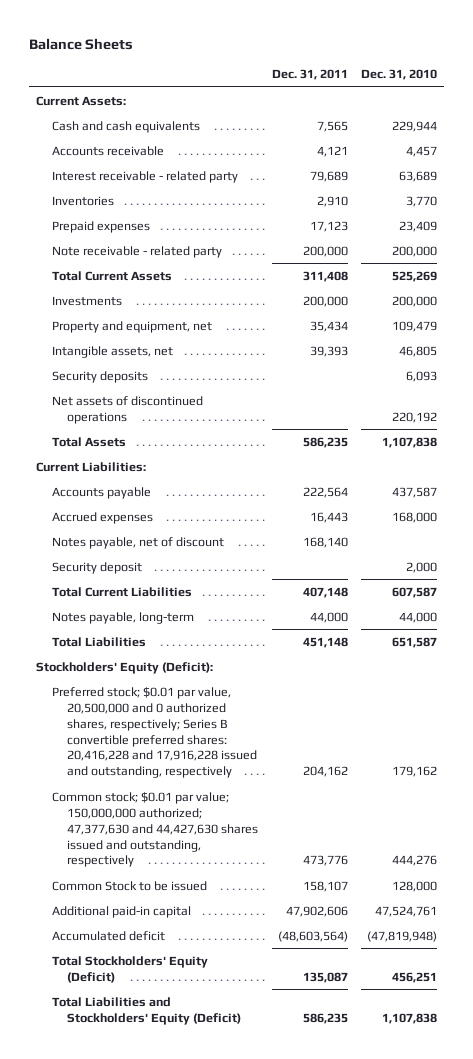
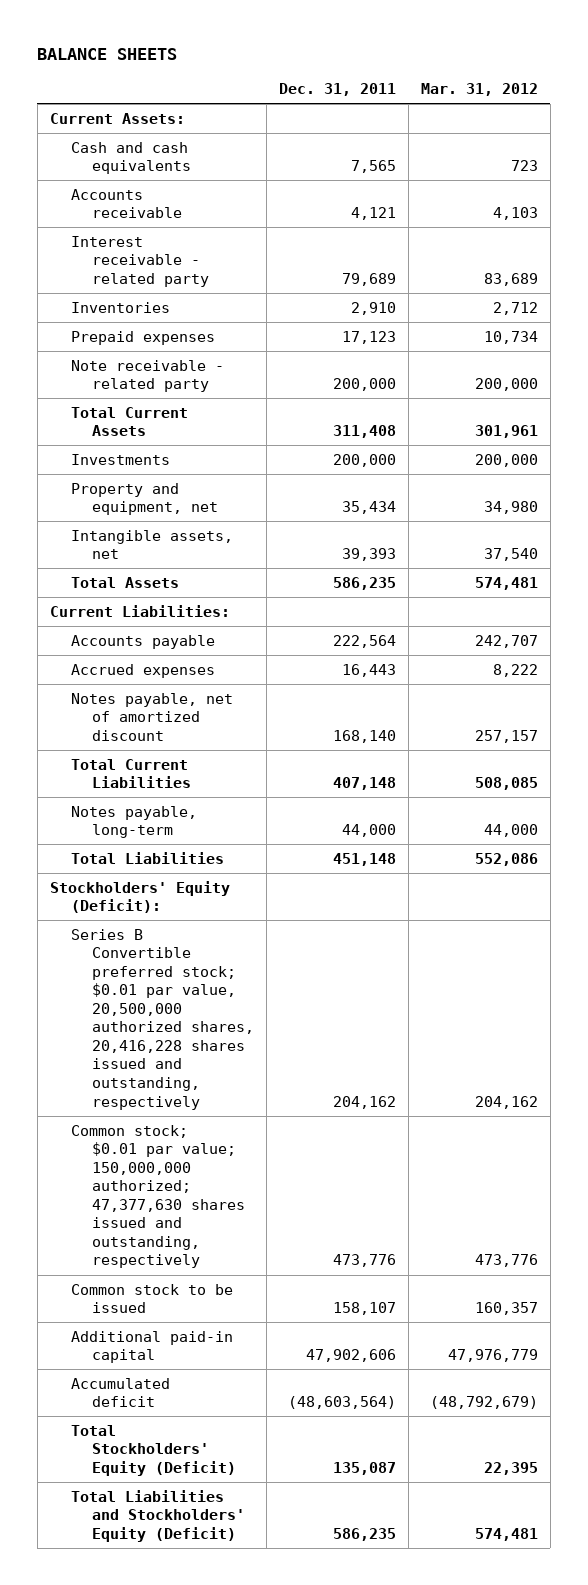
[29,37,134,50] Balance Sheets -> [37,47,178,60] BALANCE SHEETS
[361,69,438,81] Dec. 31, 2010 -> none
none -> [420,83,538,97] Mar. 31, 2012
[51,370,148,383] Security deposits -> none
[51,395,203,424] Net assets of discontinued operations -> none
[51,561,142,574] Security deposit -> none
[51,536,224,549] Notes payable, net of discount -> [70,692,233,741] Notes payable, net of amortized discount
[51,686,258,779] Preferred stock; $0.01 par value, 20,500,000 and 0 authorized shares, respectively; Series B convertible preferred shares: 20,416,228 and 17,916,228 issued and outstanding, respectively -> [70,928,254,1110] Series B Convertible preferred stock; $0.01 par value, 20,500,000 authorized shares, 20,416,228 shares issued and outstanding, respectively
[51,791,259,868] Common stock; $0.01 par value; 150,000,000 authorized; 47,377,630 and 44,427,630 shares issued and outstanding, respectively -> [70,1124,245,1269] Common stock; $0.01 par value; 150,000,000 authorized; 47,377,630 shares issued and outstanding, respectively
[51,880,207,891] Common Stock to be issued -> [70,1283,233,1314] Common stock to be issued

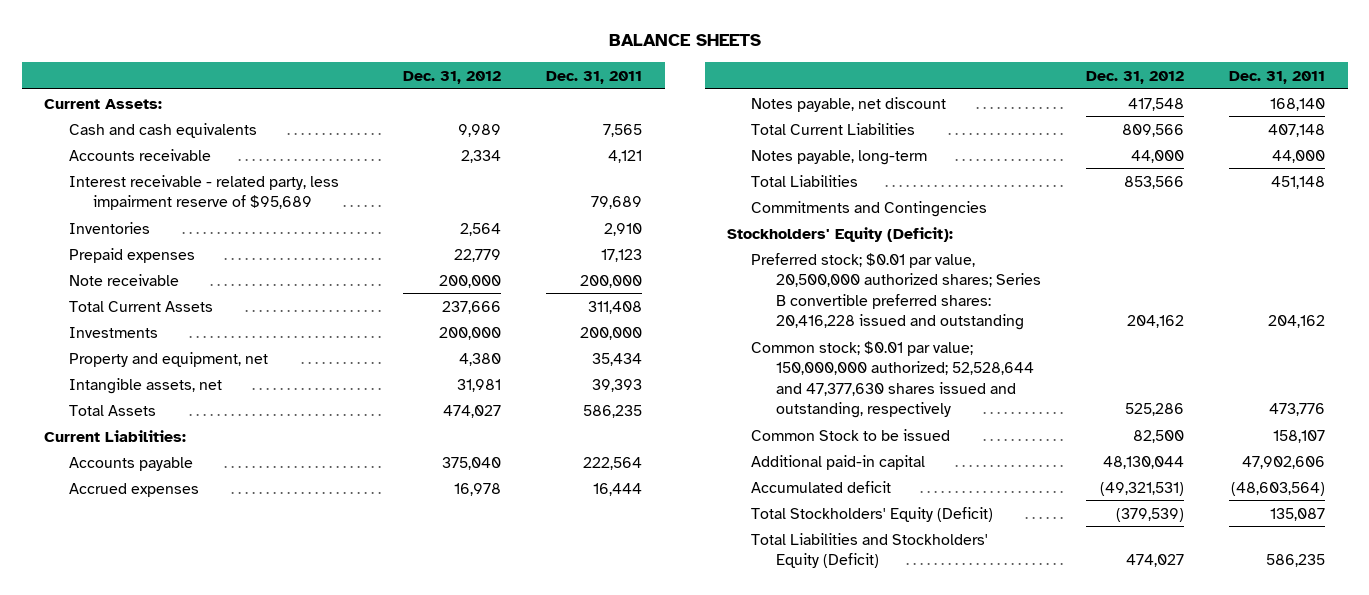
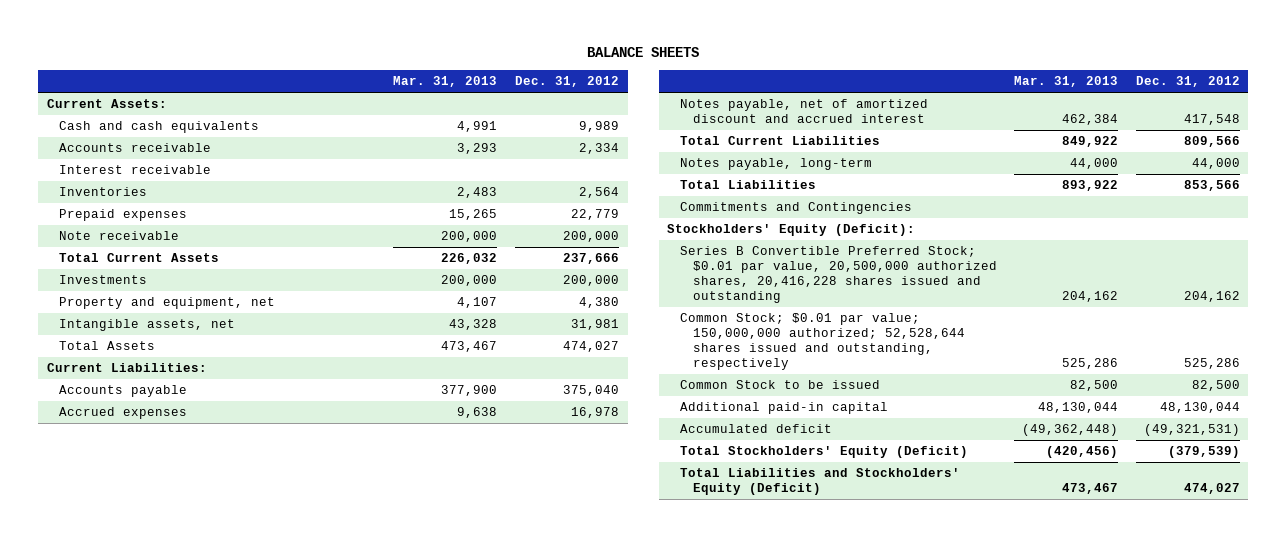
[546,70,643,84] Dec. 31, 2011 -> none
none -> [393,75,498,87] Mar. 31, 2013
[68,174,339,211] Interest receivable - related party, less impairment reserve of $95,689 -> none
none -> [59,165,212,175] Interest receivable
[751,96,947,112] Notes payable, net discount -> [680,99,929,124] Notes payable, net of amortized discount and accrued interest
[751,252,1041,331] Preferred stock; $0.01 par value, 20,500,000 authorized shares; Series B convertible preferred shares: 20,416,228 issued and outstanding -> [680,246,997,304] Series B Convertible Preferred Stock; $0.01 par value, 20,500,000 authorized shares, 20,416,228 shares issued and outstanding
[751,340,1034,419] Common stock; $0.01 par value; 150,000,000 authorized; 52,528,644 and 47,377,630 shares issued and outstanding, respectively -> [680,313,965,371] Common Stock; $0.01 par value; 150,000,000 authorized; 52,528,644 shares issued and outstanding, respectively

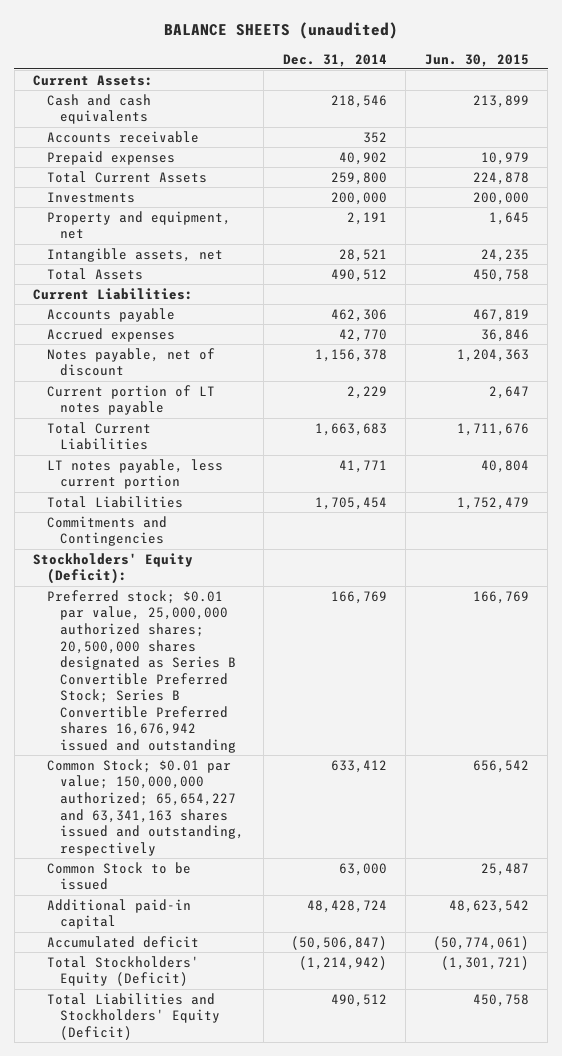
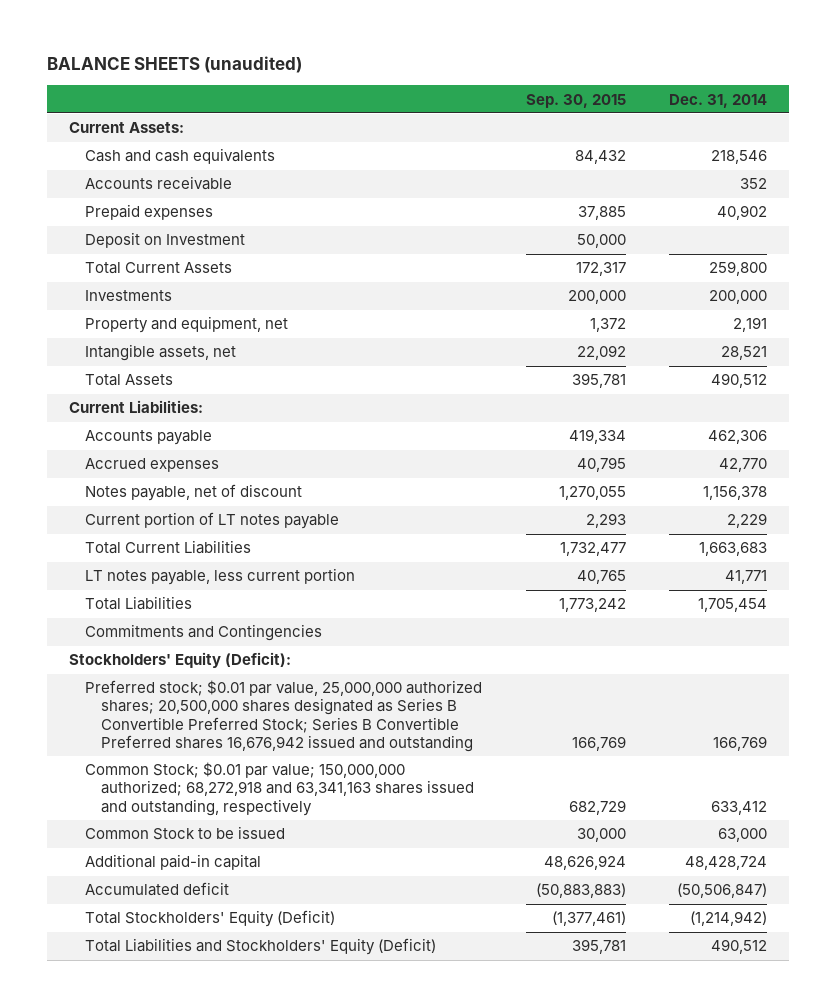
[424,53,529,67] Jun. 30, 2015 -> none
none -> [525,93,626,108] Sep. 30, 2015
none -> [85,232,246,249] Deposit on Investment
[46,758,245,856] Common Stock; $0.01 par value; 150,000,000 authorized; 65,654,227 and 63,341,163 shares issued and outstanding, respectively -> [85,762,475,816] Common Stock; $0.01 par value; 150,000,000 authorized; 68,272,918 and 63,341,163 shares issued and outstanding, respectively

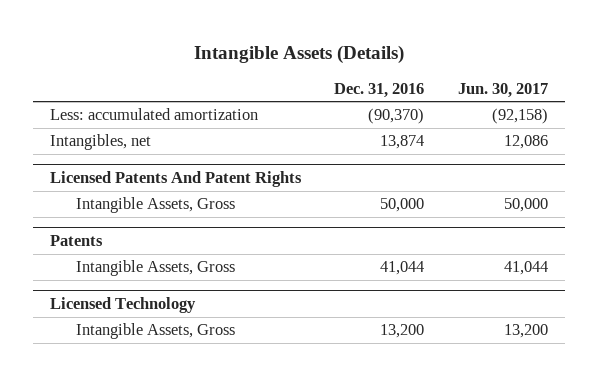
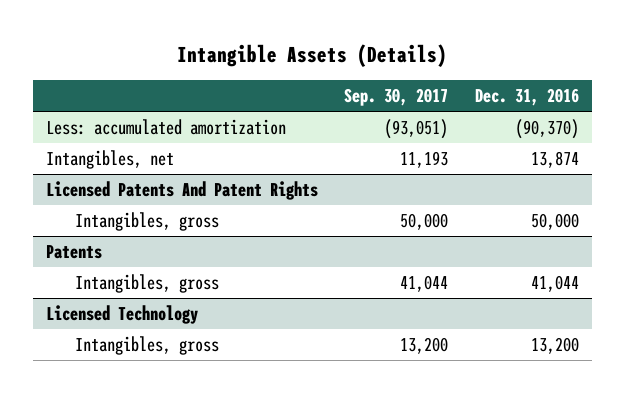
[458,82,549,98] Jun. 30, 2017 -> none
none -> [344,88,449,107] Sep. 30, 2017
[75,197,235,214] Intangible Assets, Gross -> [75,211,220,231] Intangibles, gross
[75,260,235,277] Intangible Assets, Gross -> [75,273,220,293] Intangibles, gross
[75,323,235,340] Intangible Assets, Gross -> [75,335,220,355] Intangibles, gross

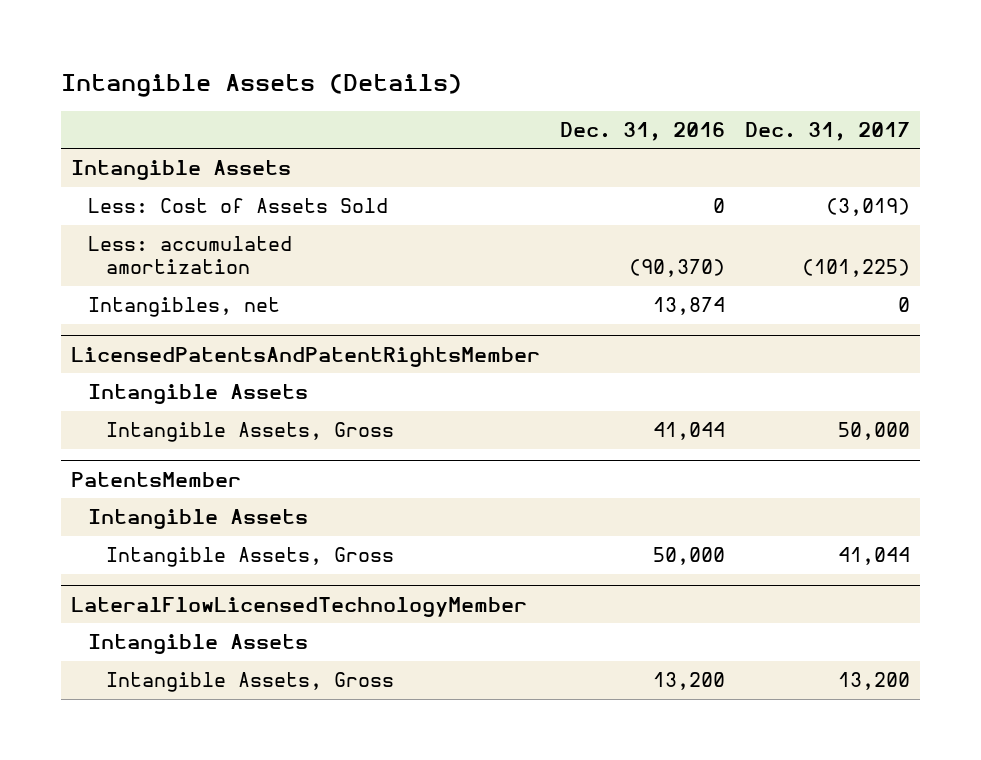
[344,88,449,107] Sep. 30, 2017 -> none
none -> [744,121,910,141] Dec. 31, 2017
none -> [70,160,291,181] Intangible Assets
none -> [88,198,389,214] Less: Cost of Assets Sold
[45,180,318,200] Licensed Patents And Patent Rights -> [70,346,540,367] LicensedPatentsAndPatentRightsMember
none -> [88,384,309,405] Intangible Assets
[75,211,220,231] Intangibles, gross -> [105,422,394,443] Intangible Assets, Gross
[530,212,579,230] 50,000 -> [652,422,725,441] 41,044
[45,244,102,259] Patents -> [70,471,241,487] PatentsMember
none -> [88,509,309,530] Intangible Assets
[75,273,220,293] Intangibles, gross -> [105,547,394,568] Intangible Assets, Gross
[530,274,579,292] 41,044 -> [652,547,725,566] 50,000
[45,304,198,324] Licensed Technology -> [70,596,527,617] LateralFlowLicensedTechnologyMember
none -> [88,634,309,655] Intangible Assets
[75,335,220,355] Intangibles, gross -> [105,672,394,693] Intangible Assets, Gross

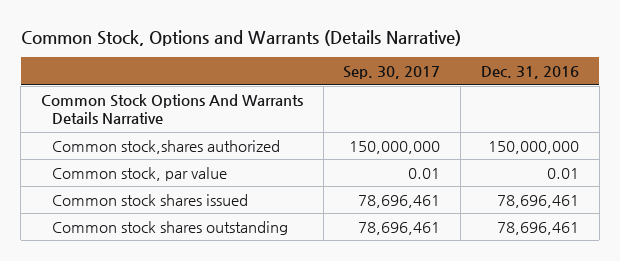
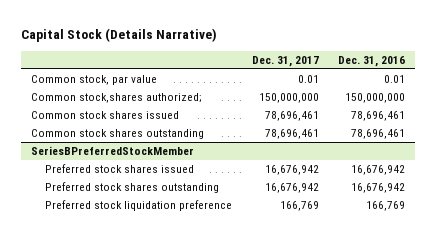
[20,29,461,46] Common Stock, Options and Warrants (Details Narrative) -> [21,28,218,43] Capital Stock (Details Narrative)
[343,66,441,80] Sep. 30, 2017 -> none
none -> [251,55,319,67] Dec. 31, 2017
[40,93,303,125] Common Stock Options And Warrants Details Narrative -> none
[51,139,280,154] Common stock,shares authorized -> none
none -> [31,93,203,104] Common stock,shares authorized;
none -> [31,146,195,156] SeriesBPreferredStockMember
none -> [44,164,194,174] Preferred stock shares issued
none -> [44,182,219,194] Preferred stock shares outstanding
none -> [44,200,232,212] Preferred stock liquidation preference

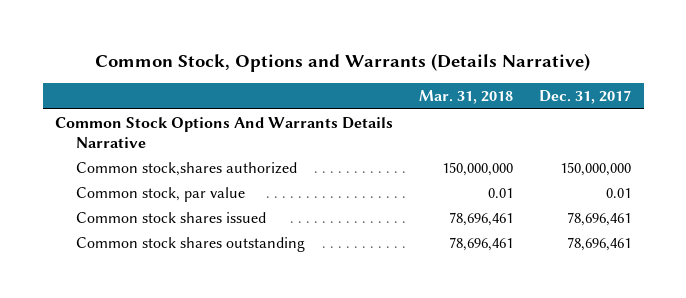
[21,28,218,43] Capital Stock (Details Narrative) -> [95,53,591,73] Common Stock, Options and Warrants (Details Narrative)
[338,55,406,67] Dec. 31, 2016 -> none
none -> [419,90,514,105] Mar. 31, 2018
none -> [55,116,394,148] Common Stock Options And Warrants Details Narrative
none -> [75,161,297,176] Common stock,shares authorized
[31,93,203,104] Common stock,shares authorized; -> none
[31,146,195,156] SeriesBPreferredStockMember -> none
[44,164,194,174] Preferred stock shares issued -> none
[44,182,219,194] Preferred stock shares outstanding -> none
[44,200,232,212] Preferred stock liquidation preference -> none

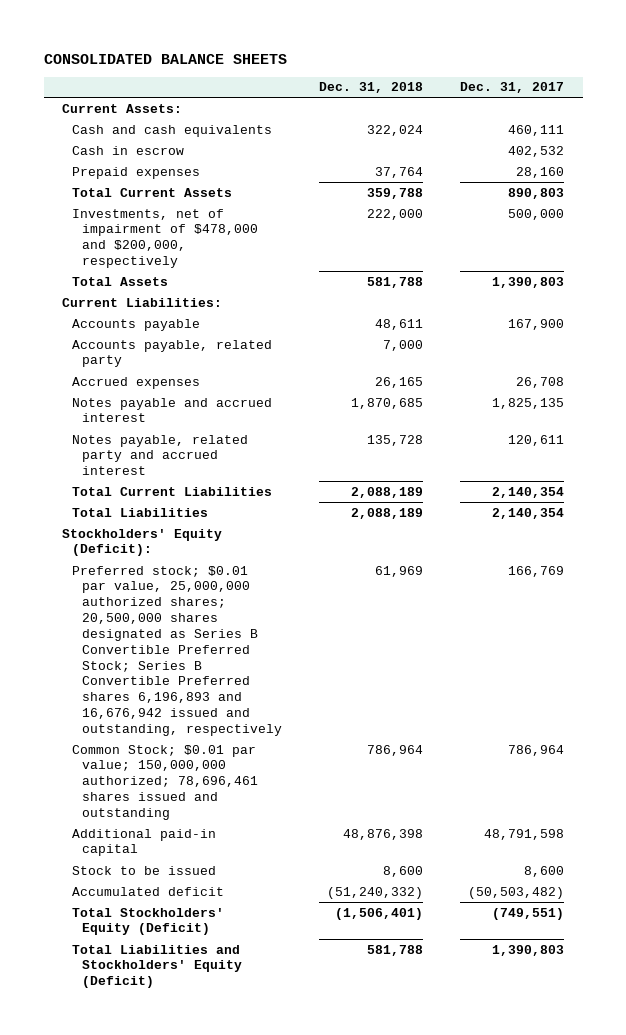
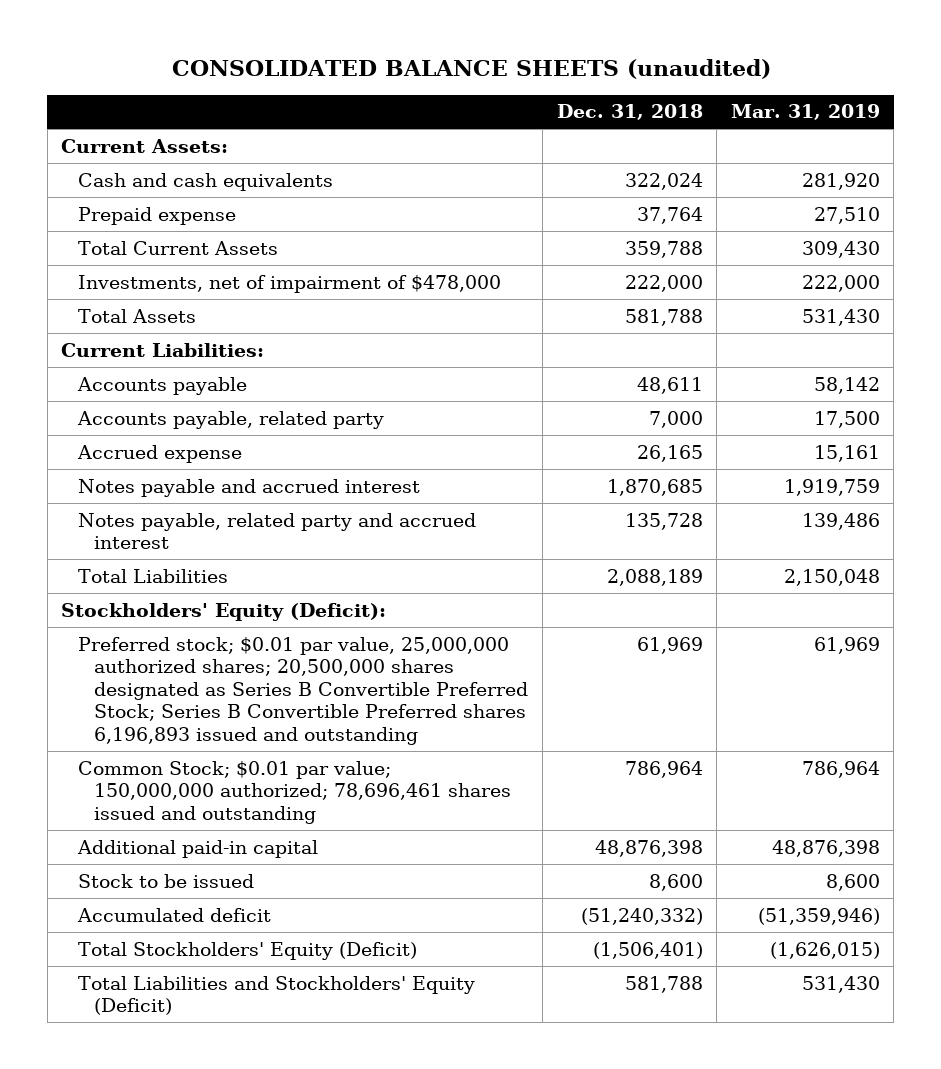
[43,53,287,64] CONSOLIDATED BALANCE SHEETS -> [171,59,771,80] CONSOLIDATED BALANCE SHEETS (unaudited)
[460,82,565,94] Dec. 31, 2017 -> none
none -> [730,104,880,121] Mar. 31, 2019
[72,145,185,155] Cash in escrow -> none
[72,166,201,179] Prepaid expenses -> [77,206,236,225] Prepaid expense
[72,208,259,269] Investments, net of impairment of $478,000 and $200,000, respectively -> [77,274,501,293] Investments, net of impairment of $478,000
[72,376,201,389] Accrued expenses -> [76,444,242,463] Accrued expense
[72,486,273,496] Total Current Liabilities -> none
[72,565,283,736] Preferred stock; $0.01 par value, 25,000,000 authorized shares; 20,500,000 shares designated as Series B Convertible Preferred Stock; Series B Convertible Preferred shares 6,196,893 and 16,676,942 issued and outstanding, respectively -> [77,636,529,745] Preferred stock; $0.01 par value, 25,000,000 authorized shares; 20,500,000 shares designated as Series B Convertible Preferred Stock; Series B Convertible Preferred shares 6,196,893 issued and outstanding

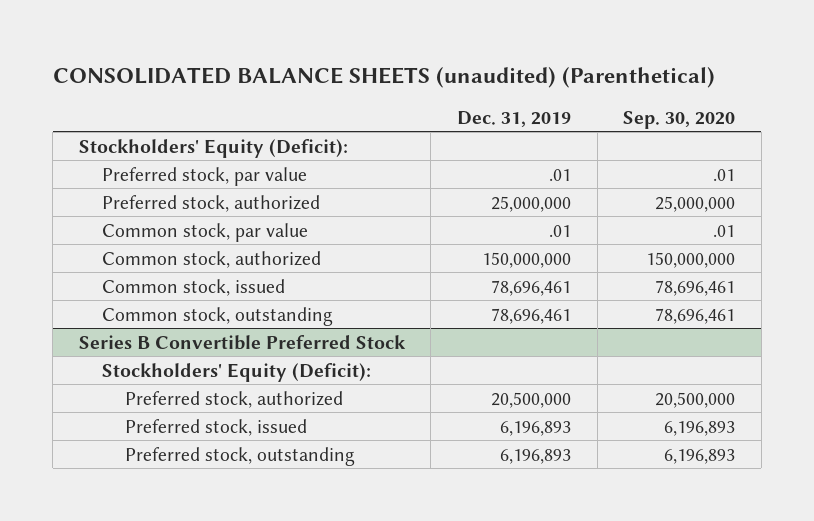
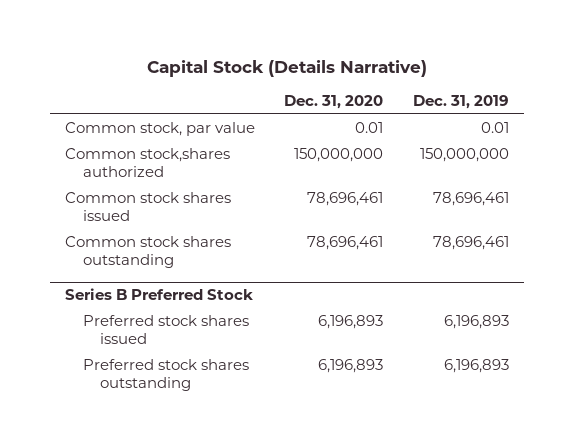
[52,67,715,89] CONSOLIDATED BALANCE SHEETS (unaudited) (Parenthetical) -> [146,59,427,77] Capital Stock (Details Narrative)
[623,110,736,129] Sep. 30, 2020 -> none
none -> [284,94,384,109] Dec. 31, 2020
[78,138,348,158] Stockholders' Equity (Deficit): -> none
[101,166,307,186] Preferred stock, par value -> none
[101,194,320,212] Preferred stock, authorized -> none
[101,362,371,382] Stockholders' Equity (Deficit): -> none
[124,390,343,408] Preferred stock, authorized -> none
[548,224,571,237] .01 -> [481,122,510,134] 0.01
[101,250,321,268] Common stock, authorized -> [64,148,230,178] Common stock,shares authorized
[101,278,285,296] Common stock, issued -> [64,192,231,222] Common stock shares issued
[101,306,333,326] Common stock, outstanding -> [64,236,231,269] Common stock shares outstanding
[78,334,406,350] Series B Convertible Preferred Stock -> [64,288,253,301] Series B Preferred Stock
[124,418,307,436] Preferred stock, issued -> [82,315,249,345] Preferred stock shares issued
[124,446,355,466] Preferred stock, outstanding -> [82,359,249,392] Preferred stock shares outstanding

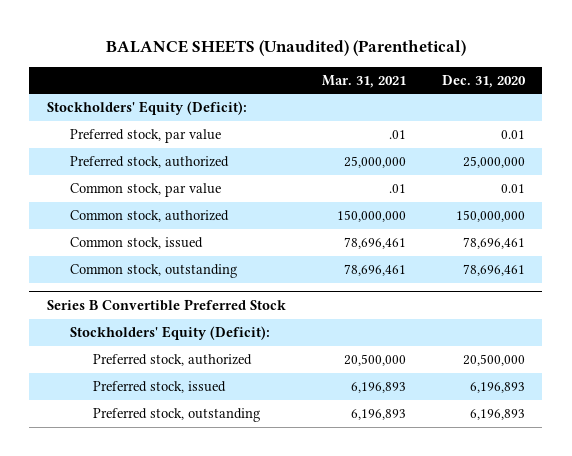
[146,59,427,77] Capital Stock (Details Narrative) -> [105,39,466,56] BALANCE SHEETS (Unaudited) (Parenthetical)
[413,94,510,109] Dec. 31, 2019 -> none
none -> [321,74,406,88] Mar. 31, 2021
none -> [47,101,248,116] Stockholders' Equity (Deficit):
none -> [70,129,222,144] Preferred stock, par value
none -> [70,156,230,169] Preferred stock, authorized
[64,148,230,178] Common stock,shares authorized -> [70,210,230,223] Common stock, authorized
[64,192,231,222] Common stock shares issued -> [70,237,204,250] Common stock, issued
[64,236,231,269] Common stock shares outstanding -> [70,264,238,279] Common stock, outstanding
[64,288,253,301] Series B Preferred Stock -> [47,298,287,311] Series B Convertible Preferred Stock
none -> [70,326,271,341] Stockholders' Equity (Deficit):
none -> [93,354,253,367] Preferred stock, authorized
[82,315,249,345] Preferred stock shares issued -> [93,381,227,394] Preferred stock, issued
[82,359,249,392] Preferred stock shares outstanding -> [93,408,261,423] Preferred stock, outstanding

